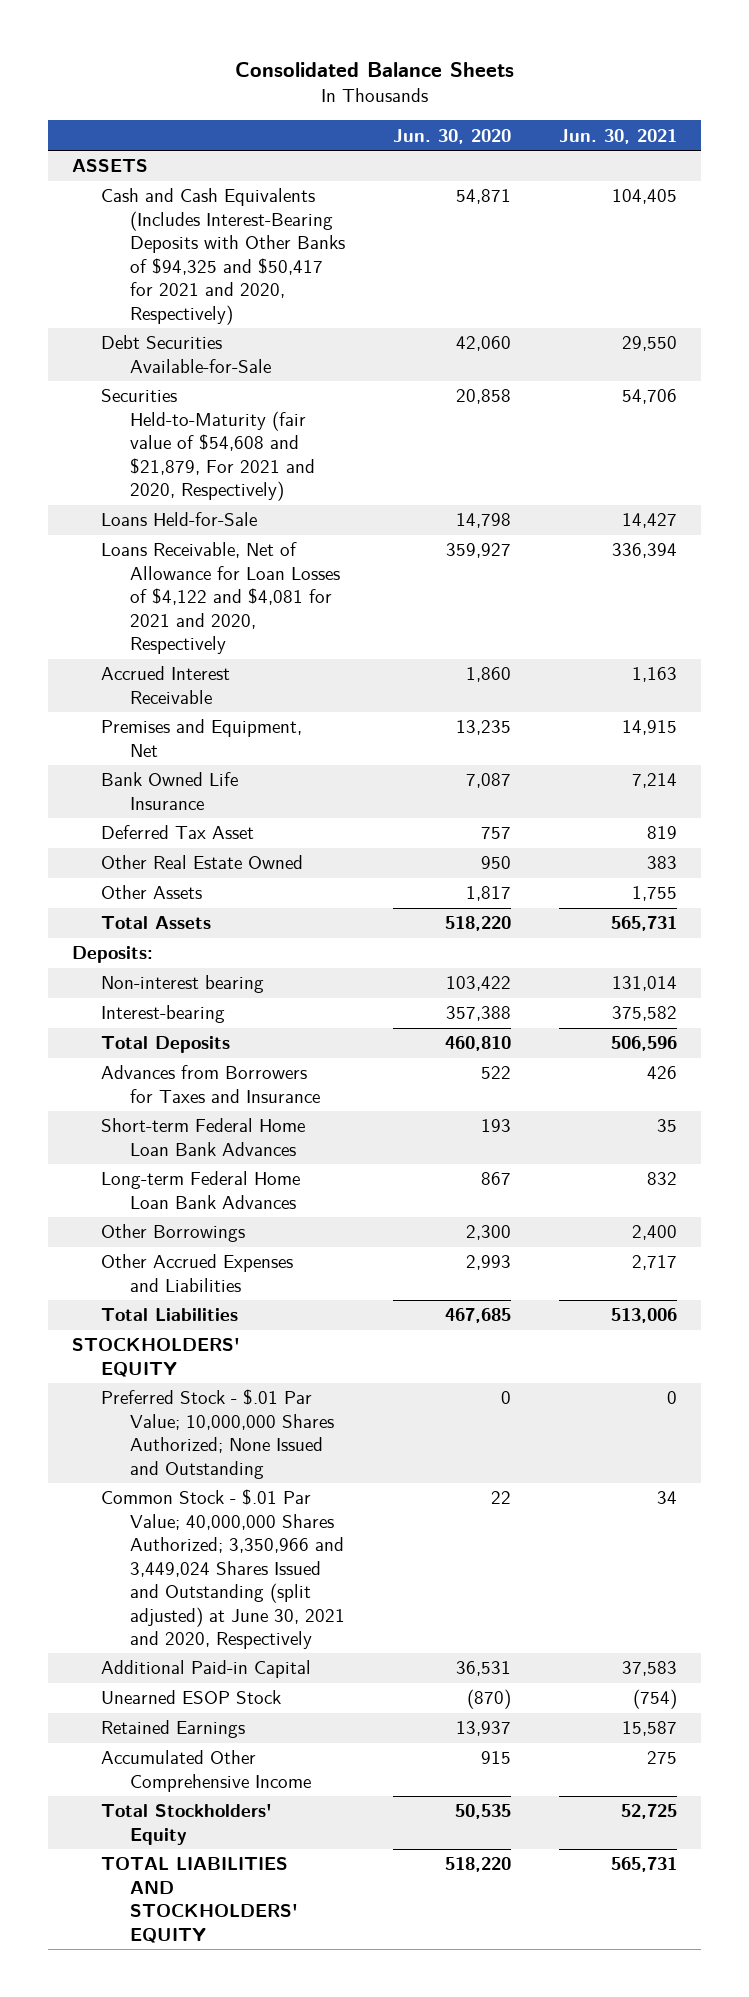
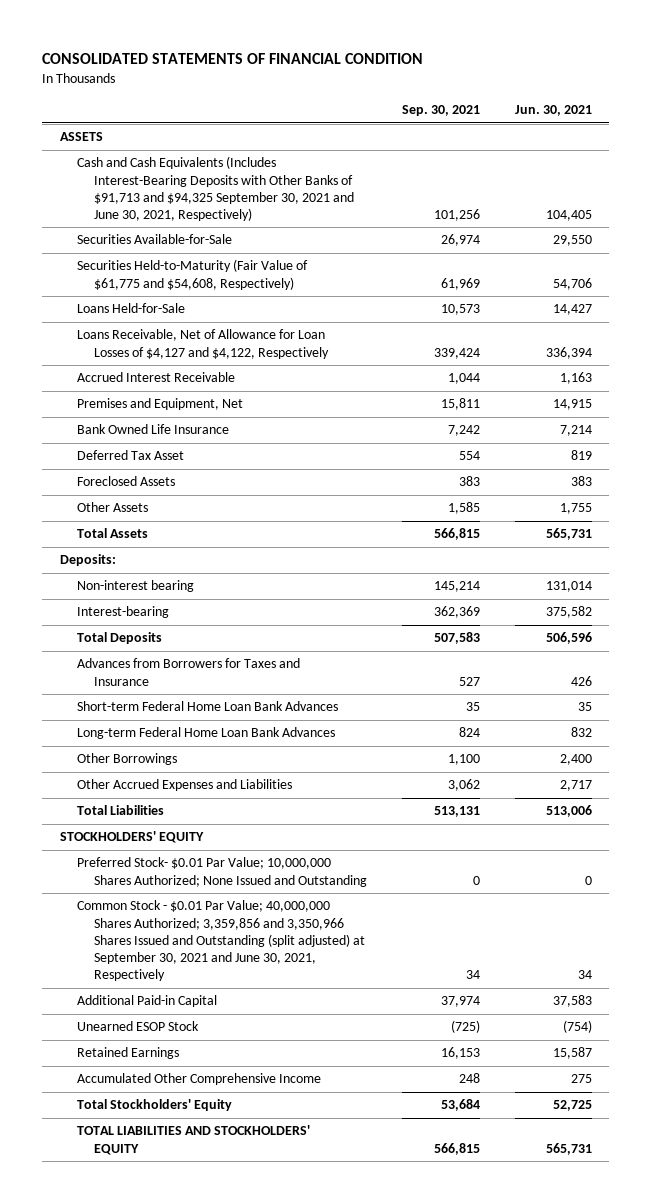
[234,61,514,77] Consolidated Balance Sheets -> [42,53,424,65] CONSOLIDATED STATEMENTS OF FINANCIAL CONDITION
[393,128,512,144] Jun. 30, 2020 -> none
none -> [401,105,480,117] Sep. 30, 2021
[101,188,346,325] Cash and Cash Equivalents (Includes Interest-Bearing Deposits with Other Banks of $94,325 and $50,417 for 2021 and 2020, Respectively) -> [76,156,354,222] Cash and Cash Equivalents (Includes Interest-Bearing Deposits with Other Banks of $91,713 and $94,325 September 30, 2021 and June 30, 2021, Respectively)
[101,335,272,373] Debt Securities Available-for-Sale -> [76,234,232,245] Securities Available-for-Sale
[101,389,316,502] Securities Held-to-Maturity (fair value of $54,608 and $21,879, For 2021 and 2020, Respectively) -> [76,259,308,290] Securities Held-to-Maturity (Fair Value of $61,775 and $54,608, Respectively)
[101,542,341,655] Loans Receivable, Net of Allowance for Loan Losses of $4,122 and $4,081 for 2021 and 2020, Respectively -> [76,329,329,359] Loans Receivable, Net of Allowance for Loan Losses of $4,127 and $4,122, Respectively
[101,855,304,870] Other Real Estate Owned -> [76,476,175,487] Foreclosed Assets
[101,1389,335,1479] Preferred Stock - $.01 Par Value; 10,000,000 Shares Authorized; None Issued and Outstanding -> [76,857,367,887] Preferred Stock- $0.01 Par Value; 10,000,000 Shares Authorized; None Issued and Outstanding
[101,1489,346,1649] Common Stock - $.01 Par Value; 40,000,000 Shares Authorized; 3,350,966 and 3,449,024 Shares Issued and Outstanding (split adjusted) at June 30, 2021 and 2020, Respectively -> [76,900,365,982] Common Stock - $0.01 Par Value; 40,000,000 Shares Authorized; 3,359,856 and 3,350,966 Shares Issued and Outstanding (split adjusted) at September 30, 2021 and June 30, 2021, Respectively

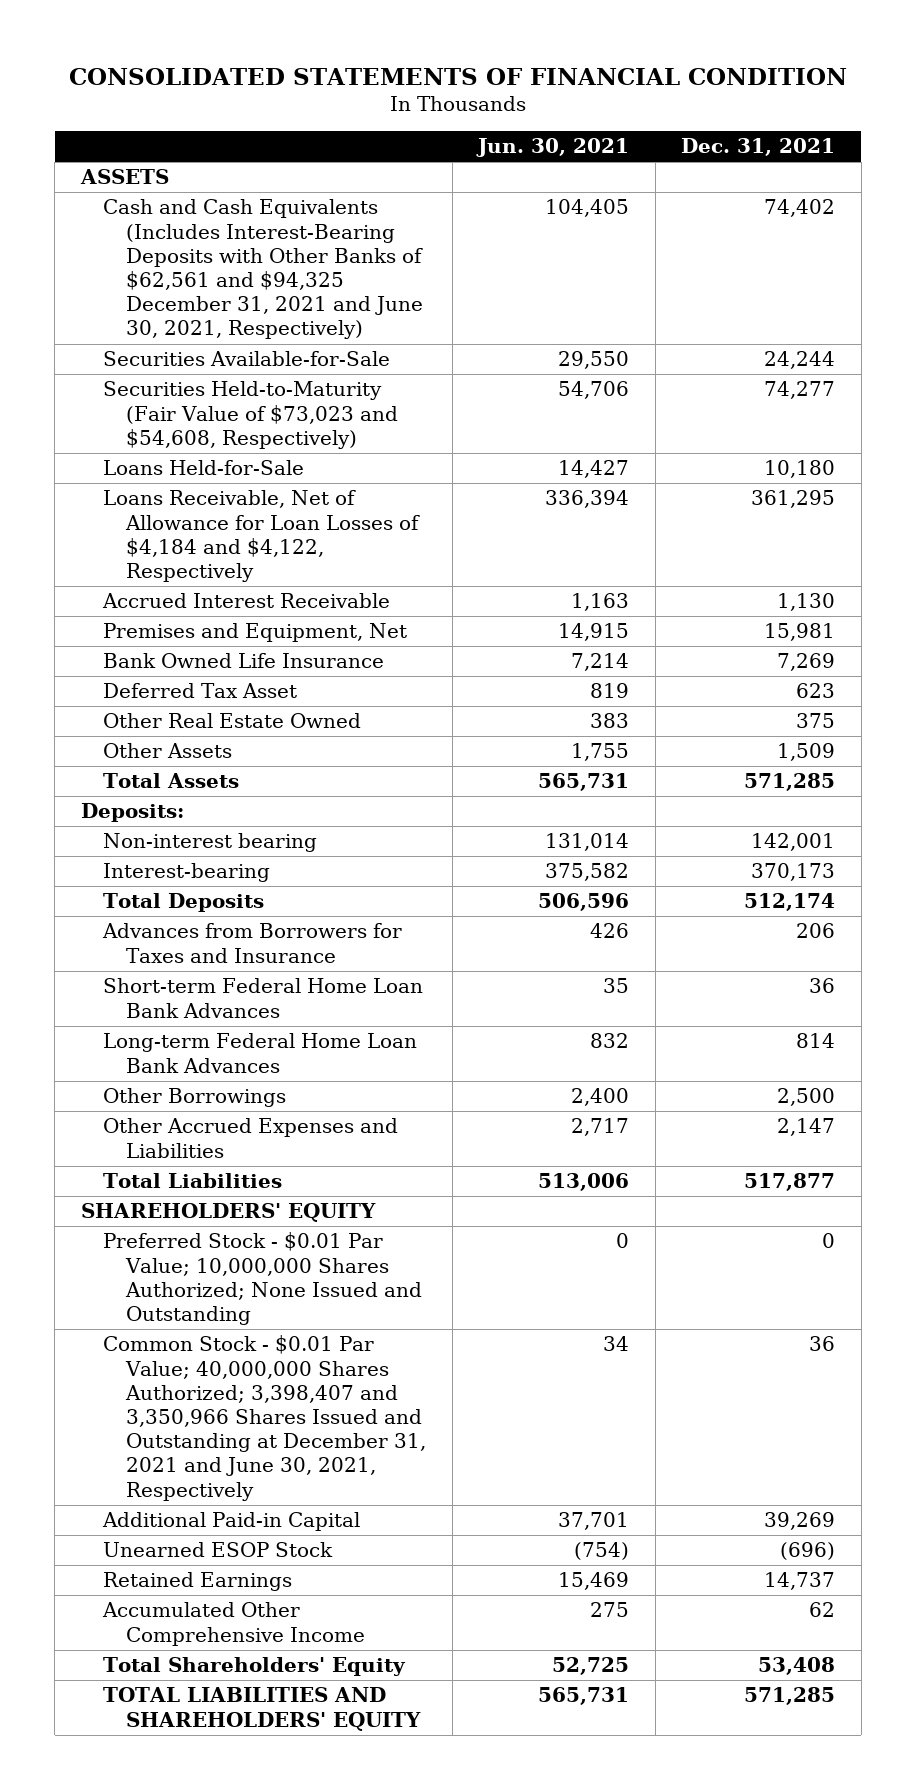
[401,105,480,117] Sep. 30, 2021 -> none
none -> [681,137,836,156] Dec. 31, 2021
[76,156,354,222] Cash and Cash Equivalents (Includes Interest-Bearing Deposits with Other Banks of $91,713 and $94,325 September 30, 2021 and June 30, 2021, Respectively) -> [103,199,424,340] Cash and Cash Equivalents (Includes Interest-Bearing Deposits with Other Banks of $62,561 and $94,325 December 31, 2021 and June 30, 2021, Respectively)
[76,259,308,290] Securities Held-to-Maturity (Fair Value of $61,775 and $54,608, Respectively) -> [103,381,399,449] Securities Held-to-Maturity (Fair Value of $73,023 and $54,608, Respectively)
[76,329,329,359] Loans Receivable, Net of Allowance for Loan Losses of $4,127 and $4,122, Respectively -> [103,490,421,583] Loans Receivable, Net of Allowance for Loan Losses of $4,184 and $4,122, Respectively
[76,476,175,487] Foreclosed Assets -> [103,713,362,729] Other Real Estate Owned
[59,831,204,844] STOCKHOLDERS' EQUITY -> [80,1203,376,1223] SHAREHOLDERS' EQUITY
[76,857,367,887] Preferred Stock- $0.01 Par Value; 10,000,000 Shares Authorized; None Issued and Outstanding -> [103,1232,423,1326] Preferred Stock - $0.01 Par Value; 10,000,000 Shares Authorized; None Issued and Outstanding
[76,900,365,982] Common Stock - $0.01 Par Value; 40,000,000 Shares Authorized; 3,359,856 and 3,350,966 Shares Issued and Outstanding (split adjusted) at September 30, 2021 and June 30, 2021, Respectively -> [103,1335,427,1501] Common Stock - $0.01 Par Value; 40,000,000 Shares Authorized; 3,398,407 and 3,350,966 Shares Issued and Outstanding at December 31, 2021 and June 30, 2021, Respectively
[552,995,592,1008] 37,583 -> [558,1512,630,1531] 37,701
[552,1047,592,1060] 15,587 -> [558,1572,630,1591] 15,469
[76,1099,232,1112] Total Stockholders' Equity -> [103,1657,407,1677] Total Shareholders' Equity
[76,1125,310,1155] TOTAL LIABILITIES AND STOCKHOLDERS' EQUITY -> [103,1687,422,1731] TOTAL LIABILITIES AND SHAREHOLDERS' EQUITY

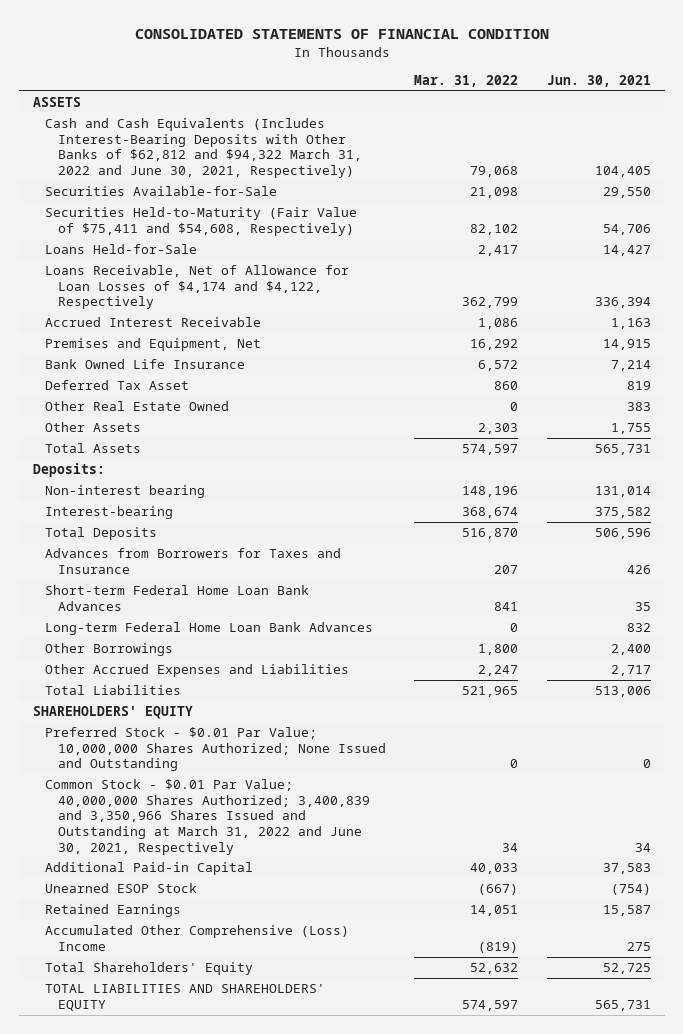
[681,137,836,156] Dec. 31, 2021 -> none
none -> [414,75,519,88] Mar. 31, 2022
[103,199,424,340] Cash and Cash Equivalents (Includes Interest-Bearing Deposits with Other Banks of $62,561 and $94,325 December 31, 2021 and June 30, 2021, Respectively) -> [45,118,363,179] Cash and Cash Equivalents (Includes Interest-Bearing Deposits with Other Banks of $62,812 and $94,322 March 31, 2022 and June 30, 2021, Respectively)
[103,381,399,449] Securities Held-to-Maturity (Fair Value of $73,023 and $54,608, Respectively) -> [45,207,358,236] Securities Held-to-Maturity (Fair Value of $75,411 and $54,608, Respectively)
[103,490,421,583] Loans Receivable, Net of Allowance for Loan Losses of $4,184 and $4,122, Respectively -> [45,265,350,310] Loans Receivable, Net of Allowance for Loan Losses of $4,174 and $4,122, Respectively
[103,1335,427,1501] Common Stock - $0.01 Par Value; 40,000,000 Shares Authorized; 3,398,407 and 3,350,966 Shares Issued and Outstanding at December 31, 2021 and June 30, 2021, Respectively -> [45,779,371,855] Common Stock - $0.01 Par Value; 40,000,000 Shares Authorized; 3,400,839 and 3,350,966 Shares Issued and Outstanding at March 31, 2022 and June 30, 2021, Respectively
[558,1512,630,1531] 37,701 -> [602,863,651,875] 37,583
[558,1572,630,1591] 15,469 -> [602,905,651,917] 15,587
[102,1602,366,1646] Accumulated Other Comprehensive Income -> [45,925,350,951] Accumulated Other Comprehensive (Loss) Income

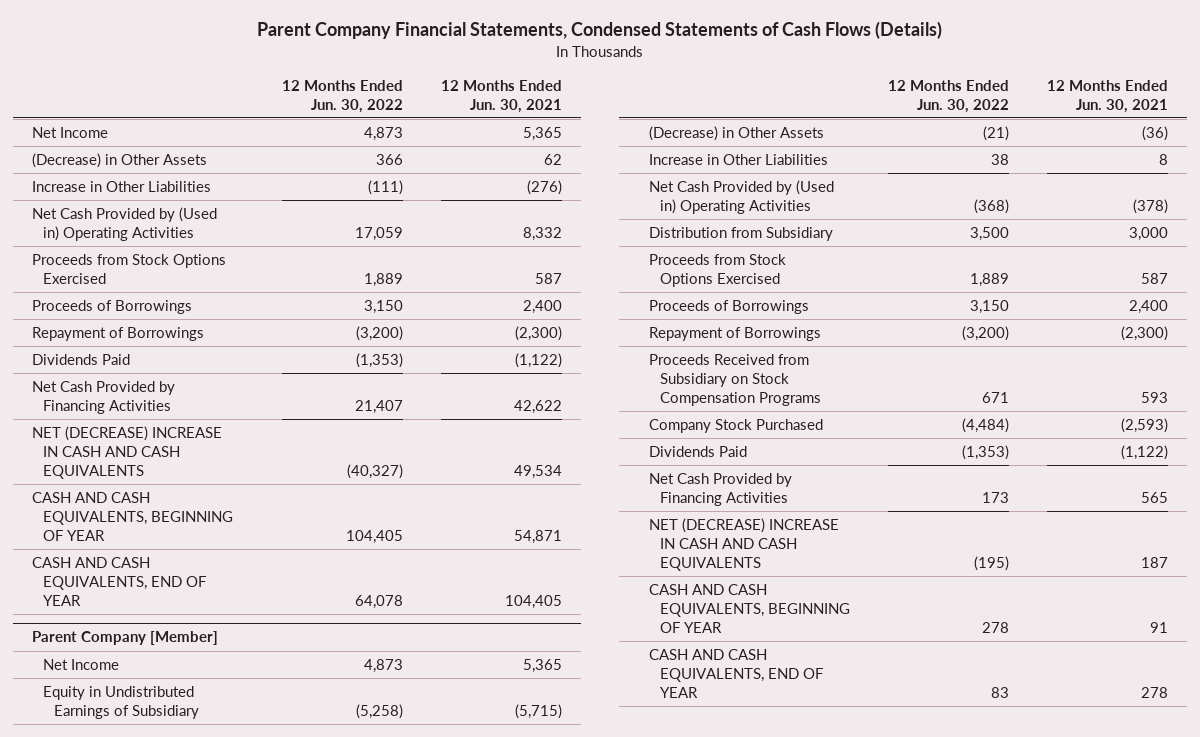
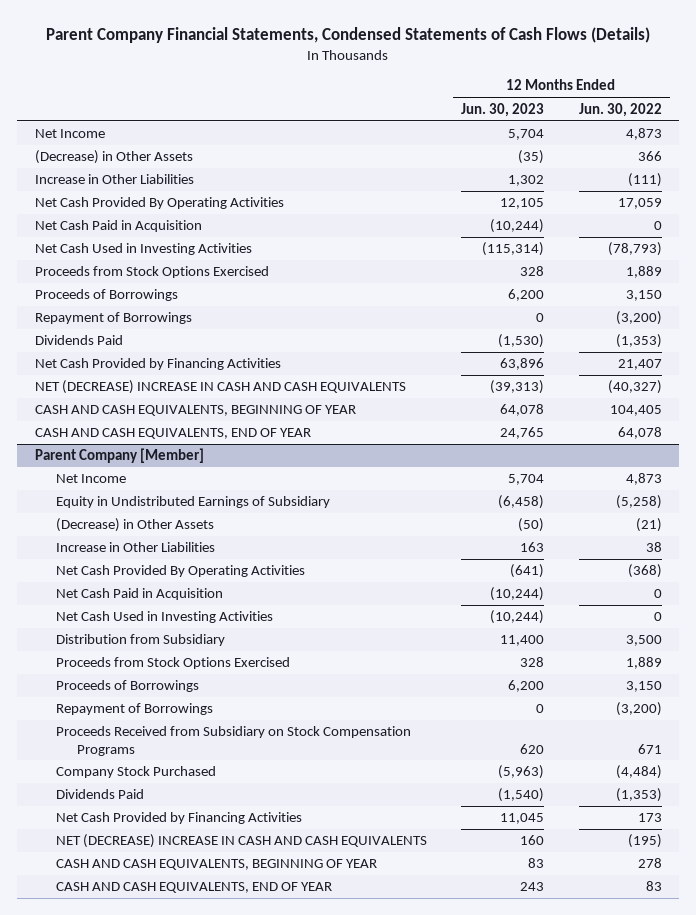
[440,80,562,113] 12 Months Ended Jun. 30, 2021 -> none
none -> [461,102,545,117] Jun. 30, 2023
[31,207,217,241] Net Cash Provided by (Used in) Operating Activities -> [34,197,284,210] Net Cash Provided By Operating Activities
none -> [34,220,202,233] Net Cash Paid in Acquisition
none -> [34,243,252,256] Net Cash Used in Investing Activities
[649,180,835,214] Net Cash Provided by (Used in) Operating Activities -> [55,565,305,578] Net Cash Provided By Operating Activities
none -> [55,588,223,601] Net Cash Paid in Acquisition
none -> [55,611,273,624] Net Cash Used in Investing Activities

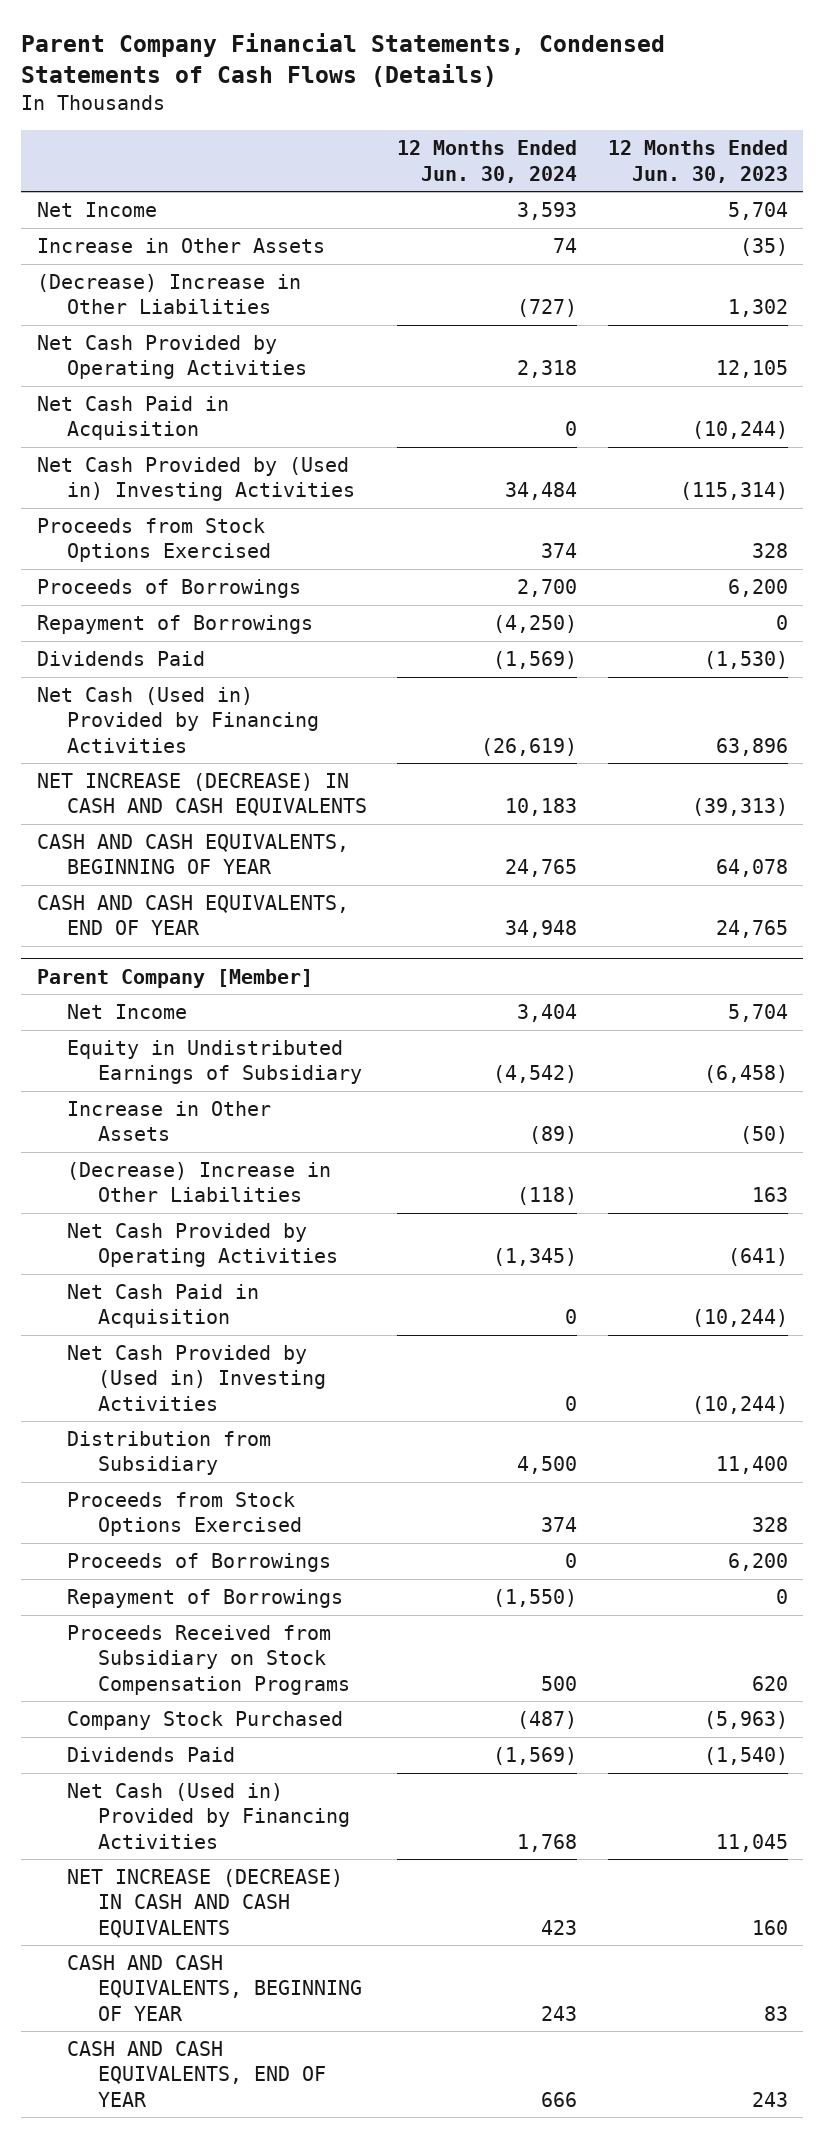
[578,102,662,117] Jun. 30, 2022 -> none
none -> [397,140,578,183] 12 Months Ended Jun. 30, 2024
[34,150,193,165] (Decrease) in Other Assets -> [36,238,325,254] Increase in Other Assets
[34,174,194,185] Increase in Other Liabilities -> [36,274,301,315] (Decrease) Increase in Other Liabilities
[34,197,284,210] Net Cash Provided By Operating Activities -> [36,335,308,380] Net Cash Provided by Operating Activities
[34,243,252,256] Net Cash Used in Investing Activities -> [36,457,356,502] Net Cash Provided by (Used in) Investing Activities
[34,358,281,371] Net Cash Provided by Financing Activities -> [36,687,320,753] Net Cash (Used in) Provided by Financing Activities
[34,380,406,395] NET (DECREASE) INCREASE IN CASH AND CASH EQUIVALENTS -> [36,773,368,817] NET INCREASE (DECREASE) IN CASH AND CASH EQUIVALENTS
[55,518,214,533] (Decrease) in Other Assets -> [67,1101,272,1142] Increase in Other Assets
[55,542,215,553] Increase in Other Liabilities -> [67,1162,332,1203] (Decrease) Increase in Other Liabilities
[55,565,305,578] Net Cash Provided By Operating Activities -> [67,1223,338,1268] Net Cash Provided by Operating Activities
[55,611,273,624] Net Cash Used in Investing Activities -> [67,1345,326,1411] Net Cash Provided by (Used in) Investing Activities
[55,812,302,825] Net Cash Provided by Financing Activities -> [67,1783,350,1849] Net Cash (Used in) Provided by Financing Activities
[55,834,427,849] NET (DECREASE) INCREASE IN CASH AND CASH EQUIVALENTS -> [67,1869,344,1938] NET INCREASE (DECREASE) IN CASH AND CASH EQUIVALENTS

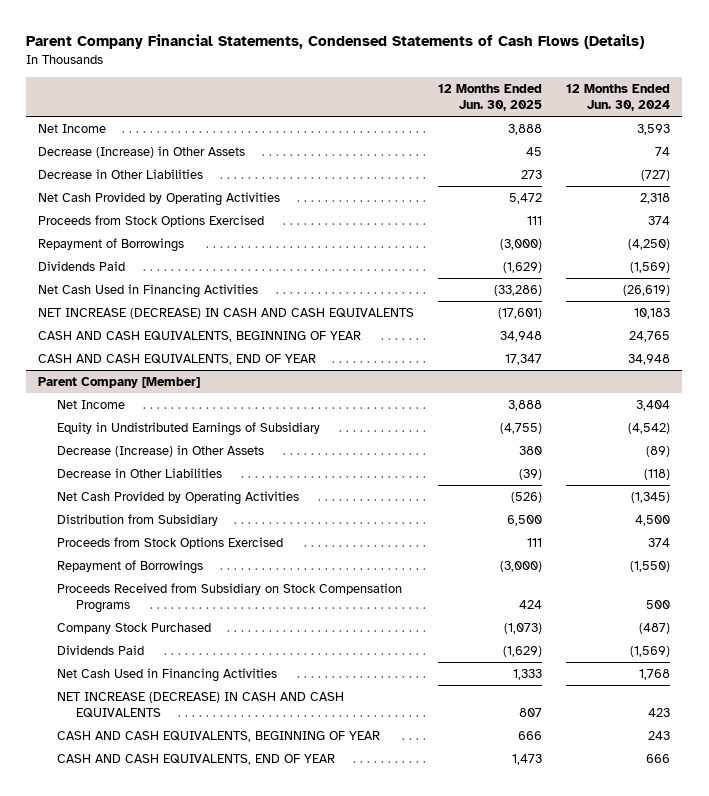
[607,140,788,183] 12 Months Ended Jun. 30, 2023 -> none
none -> [438,83,543,111] 12 Months Ended Jun. 30, 2025
[36,238,325,254] Increase in Other Assets -> [38,146,246,159] Decrease (Increase) in Other Assets
[36,274,301,315] (Decrease) Increase in Other Liabilities -> [38,169,204,180] Decrease in Other Liabilities
[36,396,229,441] Net Cash Paid in Acquisition -> none
[36,457,356,502] Net Cash Provided by (Used in) Investing Activities -> none
[36,579,301,599] Proceeds of Borrowings -> none
[36,687,320,753] Net Cash (Used in) Provided by Financing Activities -> [38,284,259,299] Net Cash Used in Financing Activities
[67,1101,272,1142] Increase in Other Assets -> [56,445,264,458] Decrease (Increase) in Other Assets
[67,1162,332,1203] (Decrease) Increase in Other Liabilities -> [56,468,222,479] Decrease in Other Liabilities
[67,1284,260,1329] Net Cash Paid in Acquisition -> none
[67,1345,326,1411] Net Cash Provided by (Used in) Investing Activities -> none
[67,1553,332,1573] Proceeds of Borrowings -> none
[67,1783,350,1849] Net Cash (Used in) Provided by Financing Activities -> [56,668,277,683] Net Cash Used in Financing Activities

